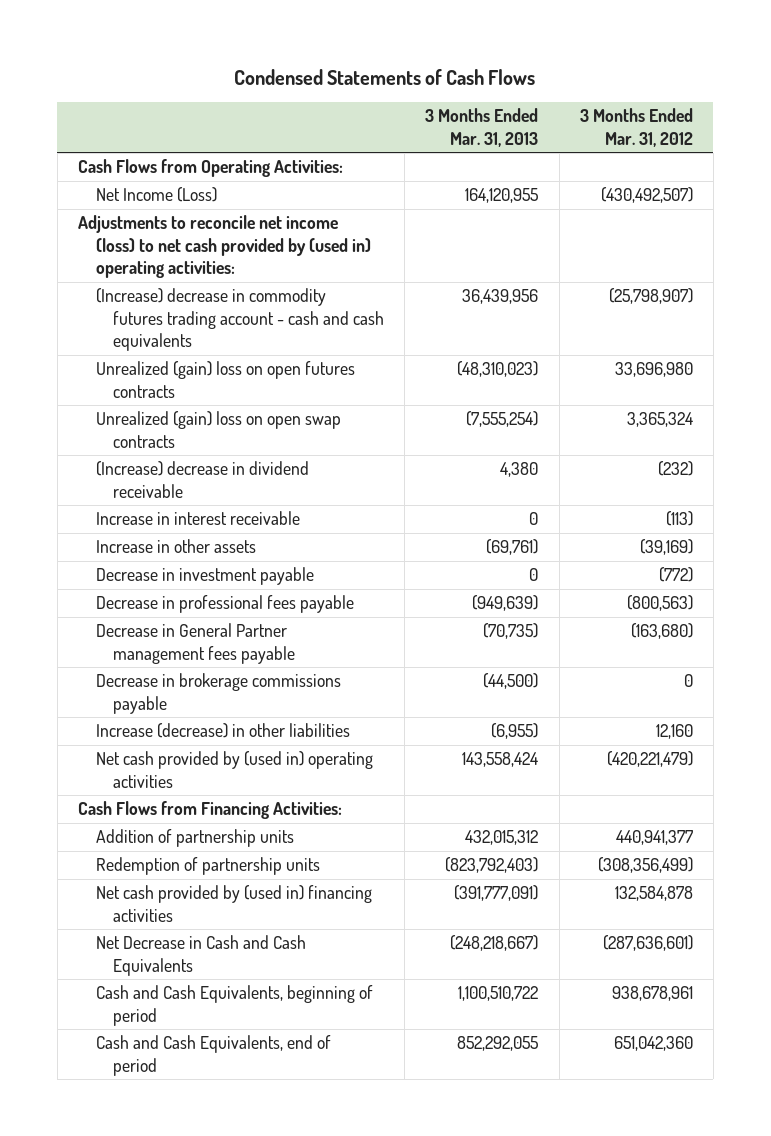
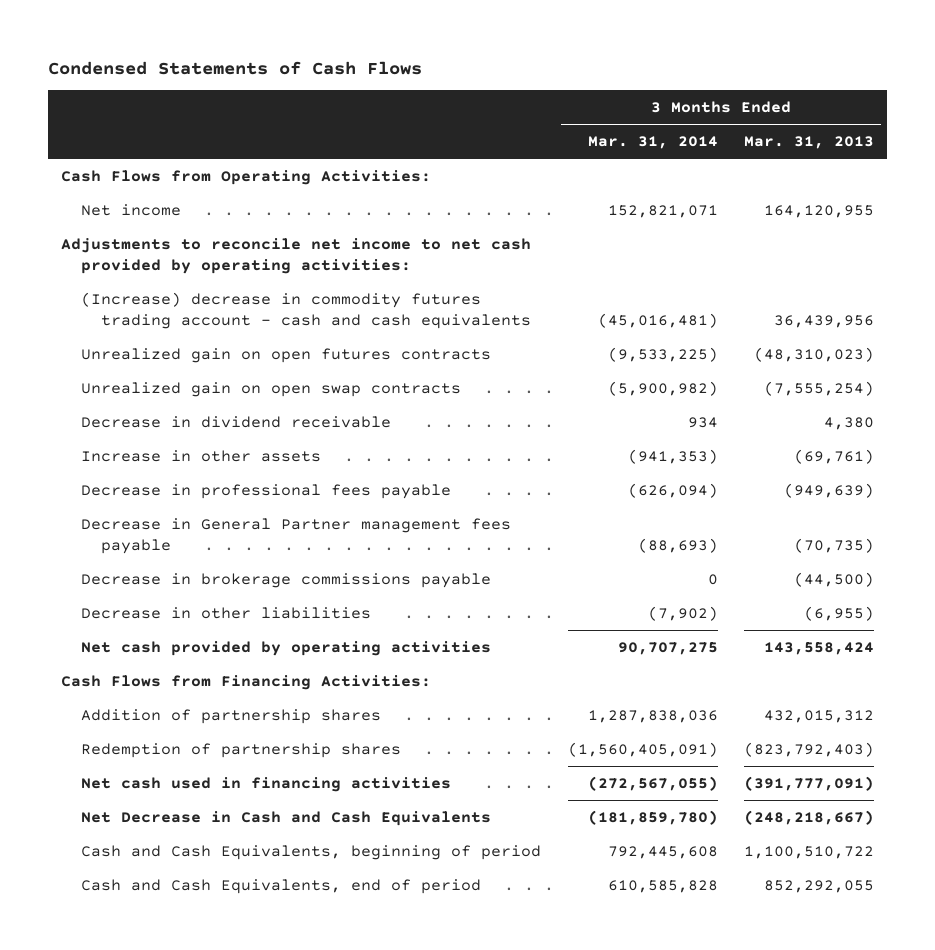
[579,108,693,147] 3 Months Ended Mar. 31, 2012 -> none
none -> [587,136,718,150] Mar. 31, 2014
[95,187,217,203] Net Income (Loss) -> [81,203,182,216] Net income
[78,215,371,279] Adjustments to reconcile net income (loss) to net cash provided by (used in) operating activities: -> [61,237,532,275] Adjustments to reconcile net income to net cash provided by operating activities:
[95,511,300,526] Increase in interest receivable -> none
[95,361,355,398] Unrealized (gain) loss on open futures contracts -> [81,347,492,363] Unrealized gain on open futures contracts
[95,411,341,448] Unrealized (gain) loss on open swap contracts -> [81,381,462,397] Unrealized gain on open swap contracts
[95,461,309,498] (Increase) decrease in dividend receivable -> [81,415,392,428] Decrease in dividend receivable
[95,567,314,586] Decrease in investment payable -> none
[95,723,350,739] Increase (decrease) in other liabilities -> [81,606,372,619] Decrease in other liabilities
[95,751,373,788] Net cash provided by (used in) operating activities -> [81,640,492,656] Net cash provided by operating activities
[95,829,294,848] Addition of partnership units -> [81,708,382,724] Addition of partnership shares
[95,857,320,876] Redemption of partnership units -> [81,742,402,758] Redemption of partnership shares
[95,885,372,922] Net cash provided by (used in) financing activities -> [81,776,452,792] Net cash used in financing activities

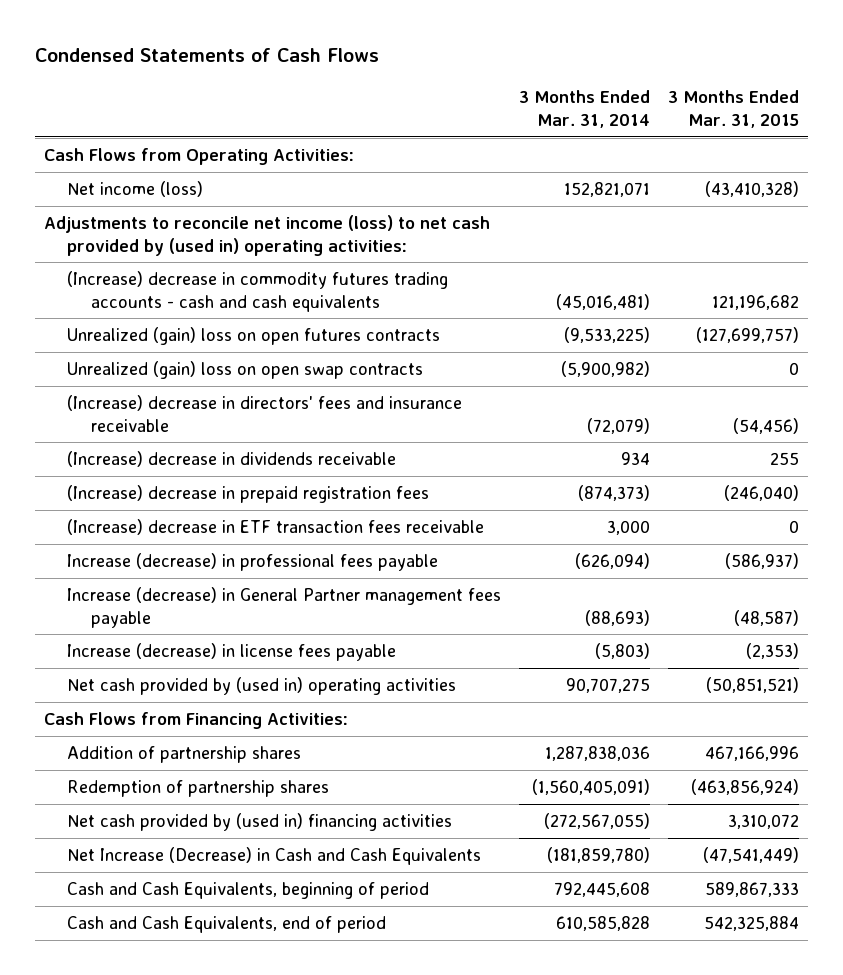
[744,136,875,150] Mar. 31, 2013 -> none
none -> [668,89,800,128] 3 Months Ended Mar. 31, 2015
[81,449,322,462] Increase in other assets -> none
[81,572,492,588] Decrease in brokerage commissions payable -> none
[81,606,372,619] Decrease in other liabilities -> none
[81,203,182,216] Net income -> [67,180,204,197] Net income (loss)
[61,237,532,275] Adjustments to reconcile net income to net cash provided by operating activities: -> [43,214,490,256] Adjustments to reconcile net income (loss) to net cash provided by (used in) operating activities:
[81,291,532,330] (Increase) decrease in commodity futures trading account - cash and cash equivalents -> [67,270,449,312] (Increase) decrease in commodity futures trading accounts - cash and cash equivalents
[81,347,492,363] Unrealized gain on open futures contracts -> [67,326,441,345] Unrealized (gain) loss on open futures contracts
[81,381,462,397] Unrealized gain on open swap contracts -> [67,360,424,379] Unrealized (gain) loss on open swap contracts
none -> [67,394,463,432] (Increase) decrease in directors' fees and insurance receivable
[81,415,392,428] Decrease in dividend receivable -> [67,450,397,467] (Increase) decrease in dividends receivable
none -> [67,484,430,503] (Increase) decrease in prepaid registration fees
none -> [67,518,485,535] (Increase) decrease in ETF transaction fees receivable
[81,483,452,499] Decrease in professional fees payable -> [67,552,439,571] Increase (decrease) in professional fees payable
[81,517,512,555] Decrease in General Partner management fees payable -> [67,586,502,628] Increase (decrease) in General Partner management fees payable
none -> [67,642,397,661] Increase (decrease) in license fees payable
[81,640,492,656] Net cash provided by operating activities -> [67,676,457,695] Net cash provided by (used in) operating activities
[81,776,452,792] Net cash used in financing activities -> [67,812,453,831] Net cash provided by (used in) financing activities
[81,810,492,826] Net Decrease in Cash and Cash Equivalents -> [67,846,482,865] Net Increase (Decrease) in Cash and Cash Equivalents

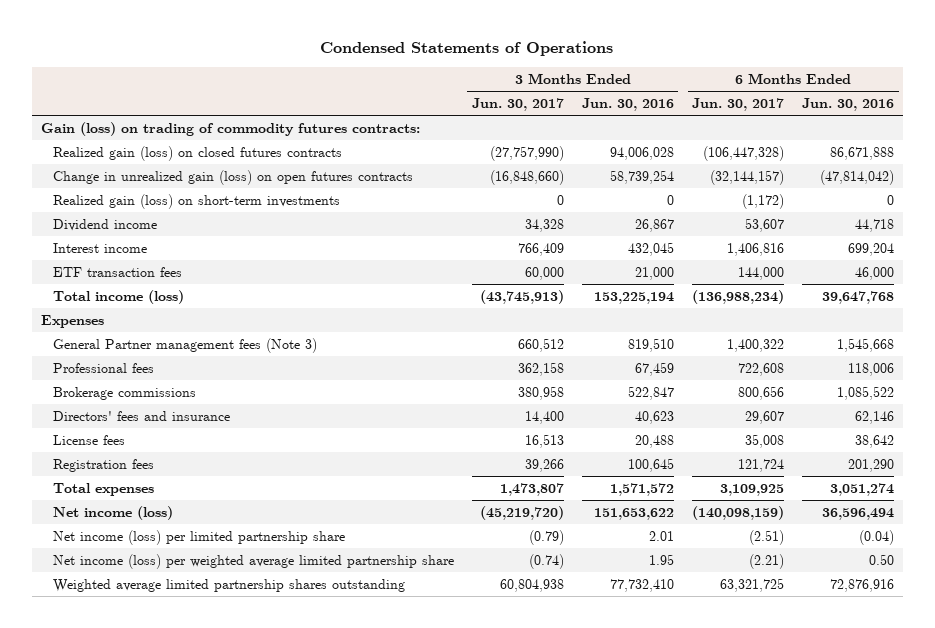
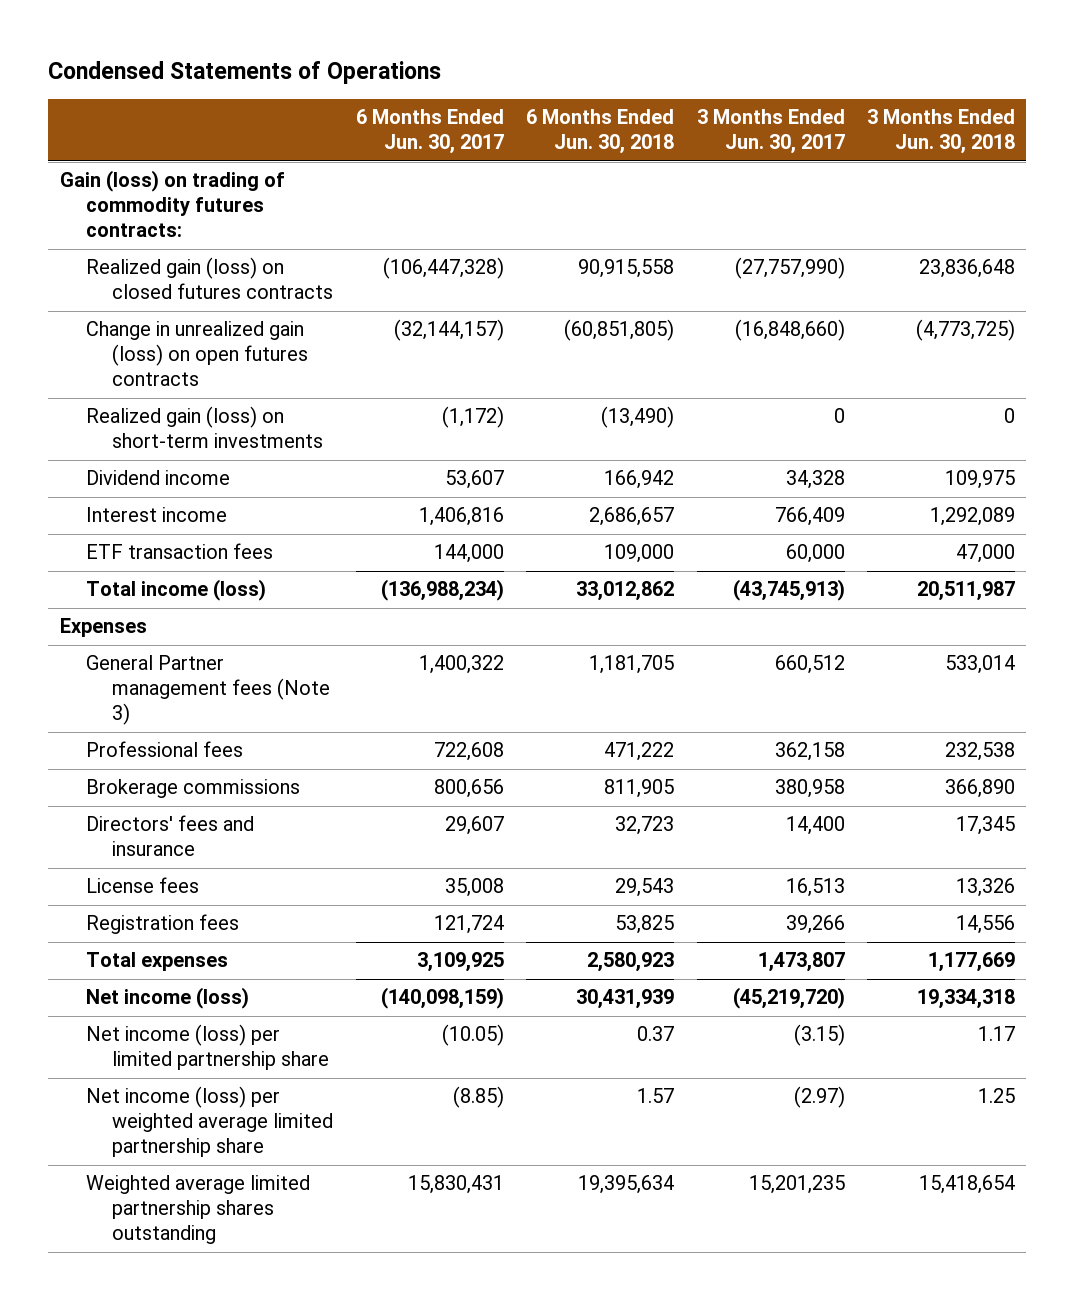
[581,98,674,112] Jun. 30, 2016 -> none
[802,98,895,112] Jun. 30, 2016 -> none
none -> [526,109,675,155] 6 Months Ended Jun. 30, 2018
none -> [866,109,1015,155] 3 Months Ended Jun. 30, 2018
[528,529,564,545] (0.79) -> [793,1024,845,1047] (3.15)
[749,529,785,545] (2.51) -> [441,1024,504,1047] (10.05)
[528,553,564,569] (0.74) -> [793,1086,845,1109] (2.97)
[749,553,785,569] (2.21) -> [452,1086,504,1109] (8.85)
[499,578,564,592] 60,804,938 -> [748,1175,845,1195] 15,201,235
[720,577,785,592] 63,321,725 -> [407,1175,504,1195] 15,830,431

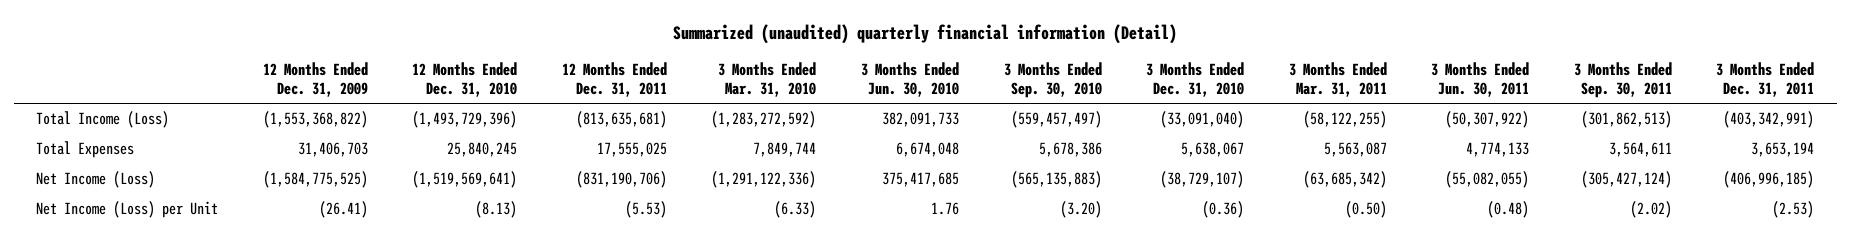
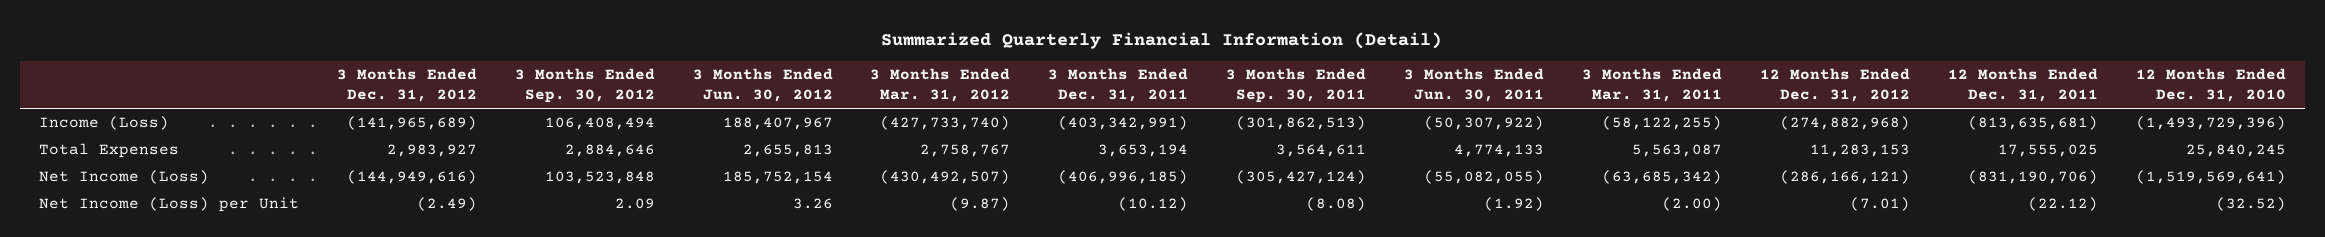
[673,23,1178,44] Summarized (unaudited) quarterly financial information (Detail) -> [881,31,1443,49] Summarized Quarterly Financial Information (Detail)
[262,61,368,98] 12 Months Ended Dec. 31, 2009 -> none
[718,61,817,98] 3 Months Ended Mar. 31, 2010 -> none
[861,61,960,98] 3 Months Ended Jun. 30, 2010 -> none
[1003,61,1102,99] 3 Months Ended Sep. 30, 2010 -> none
[1146,61,1245,98] 3 Months Ended Dec. 31, 2010 -> none
none -> [336,68,477,103] 3 Months Ended Dec. 31, 2012
none -> [514,68,655,104] 3 Months Ended Sep. 30, 2012
none -> [692,68,833,103] 3 Months Ended Jun. 30, 2012
none -> [870,68,1011,103] 3 Months Ended Mar. 31, 2012
none -> [1760,68,1911,103] 12 Months Ended Dec. 31, 2012
[36,111,170,129] Total Income (Loss) -> [38,116,169,131] Income (Loss)
[475,201,518,219] (8.13) -> [2216,197,2287,212] (32.52)
[624,201,667,219] (5.53) -> [2028,197,2099,212] (22.12)
[1344,201,1387,219] (0.50) -> [1662,197,1723,212] (2.00)
[1487,201,1530,219] (0.48) -> [1484,197,1545,212] (1.92)
[1629,201,1672,219] (2.02) -> [1306,197,1367,212] (8.08)
[1772,201,1815,219] (2.53) -> [1118,197,1189,212] (10.12)

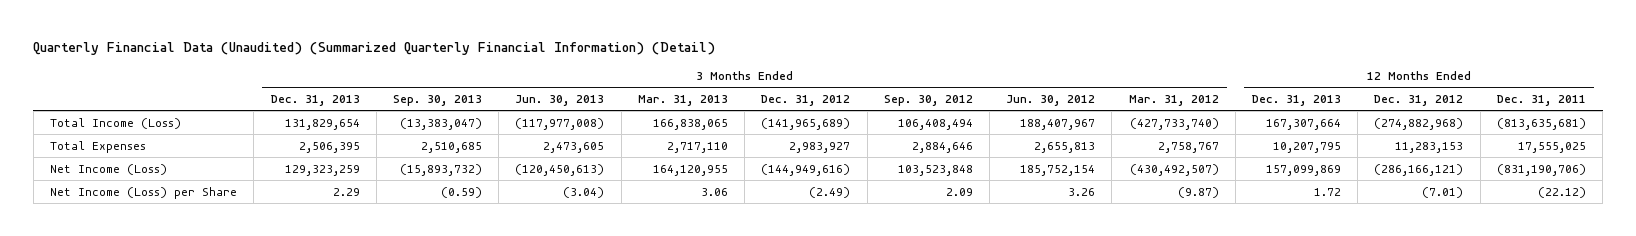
[881,31,1443,49] Summarized Quarterly Financial Information (Detail) -> [33,42,716,56] Quarterly Financial Data (Unaudited) (Summarized Quarterly Financial Information) (Detail)
[1048,68,1189,103] 3 Months Ended Dec. 31, 2011 -> none
[1226,68,1367,104] 3 Months Ended Sep. 30, 2011 -> none
[1404,68,1545,103] 3 Months Ended Jun. 30, 2011 -> none
[1582,68,1723,103] 3 Months Ended Mar. 31, 2011 -> none
[2136,68,2287,103] 12 Months Ended Dec. 31, 2010 -> none
none -> [270,94,360,106] Dec. 31, 2013
none -> [393,94,483,106] Sep. 30, 2013
none -> [515,94,605,106] Jun. 30, 2013
none -> [637,94,728,106] Mar. 31, 2013
none -> [1252,94,1342,106] Dec. 31, 2013
[38,116,169,131] Income (Loss) -> [50,117,182,129] Total Income (Loss)
[38,197,299,213] Net Income (Loss) per Unit -> [50,186,238,199] Net Income (Loss) per Share

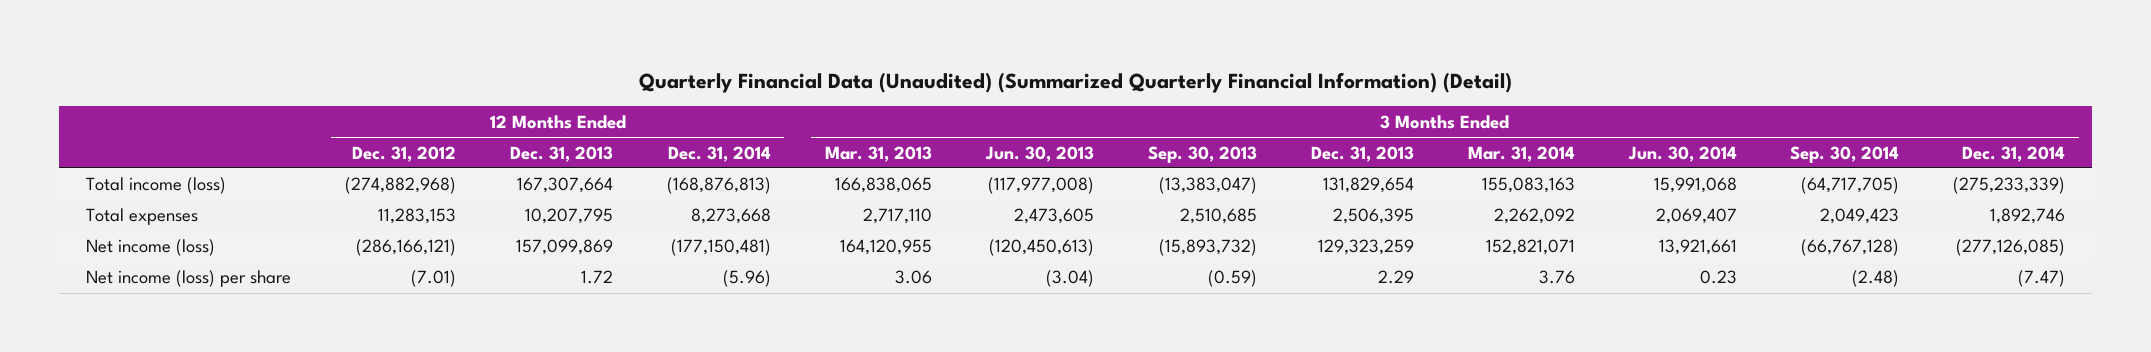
[761,94,851,106] Dec. 31, 2012 -> none
[883,94,973,106] Sep. 30, 2012 -> none
[1006,94,1096,106] Jun. 30, 2012 -> none
[1128,94,1219,106] Mar. 31, 2012 -> none
[1496,94,1586,106] Dec. 31, 2011 -> none
none -> [667,145,771,162] Dec. 31, 2014
none -> [1467,145,1575,162] Mar. 31, 2014
none -> [1627,145,1737,162] Jun. 30, 2014
none -> [1790,145,1900,163] Sep. 30, 2014
none -> [1962,145,2066,162] Dec. 31, 2014
[50,117,182,129] Total Income (Loss) -> [85,177,226,195] Total income (loss)
[50,140,147,153] Total Expenses -> [85,208,198,226] Total expenses
[50,163,168,175] Net Income (Loss) -> [85,239,215,257] Net income (loss)
[50,186,238,199] Net Income (Loss) per Share -> [85,270,291,288] Net income (loss) per share

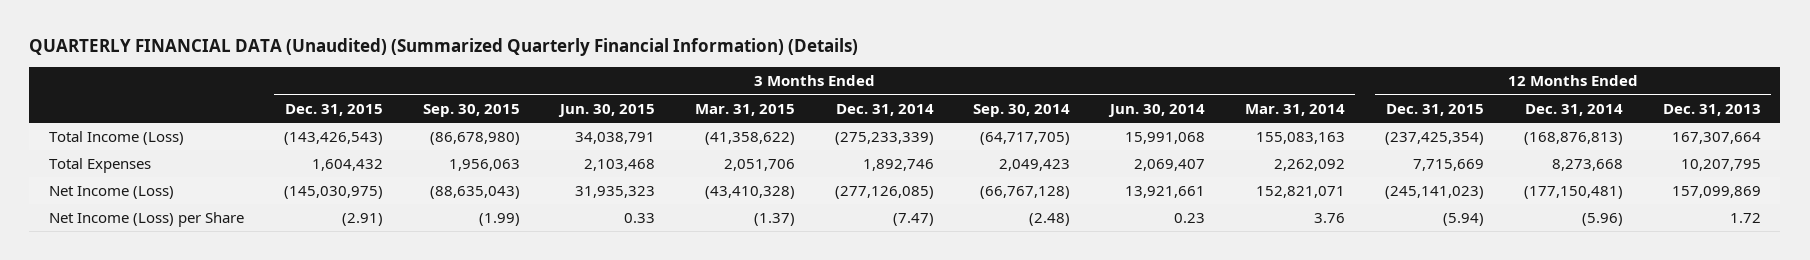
[638,71,1512,93] Quarterly Financial Data (Unaudited) (Summarized Quarterly Financial Information) (Detail) -> [29,38,859,57] QUARTERLY FINANCIAL DATA (Unaudited) (Summarized Quarterly Financial Information) (Details)
[351,145,456,162] Dec. 31, 2012 -> none
[824,145,932,162] Mar. 31, 2013 -> none
[984,145,1094,162] Jun. 30, 2013 -> none
[1147,145,1257,163] Sep. 30, 2013 -> none
[1310,145,1414,162] Dec. 31, 2013 -> none
none -> [285,103,384,116] Dec. 31, 2015
none -> [422,103,520,117] Sep. 30, 2015
none -> [557,103,655,117] Jun. 30, 2015
none -> [694,103,795,116] Mar. 31, 2015
none -> [1385,103,1484,116] Dec. 31, 2015
[85,177,226,195] Total income (loss) -> [49,131,185,146] Total Income (Loss)
[85,208,198,226] Total expenses -> [49,158,152,174] Total Expenses
[85,239,215,257] Net income (loss) -> [49,186,175,200] Net Income (Loss)
[85,270,291,288] Net income (loss) per share -> [49,212,245,228] Net Income (Loss) per Share

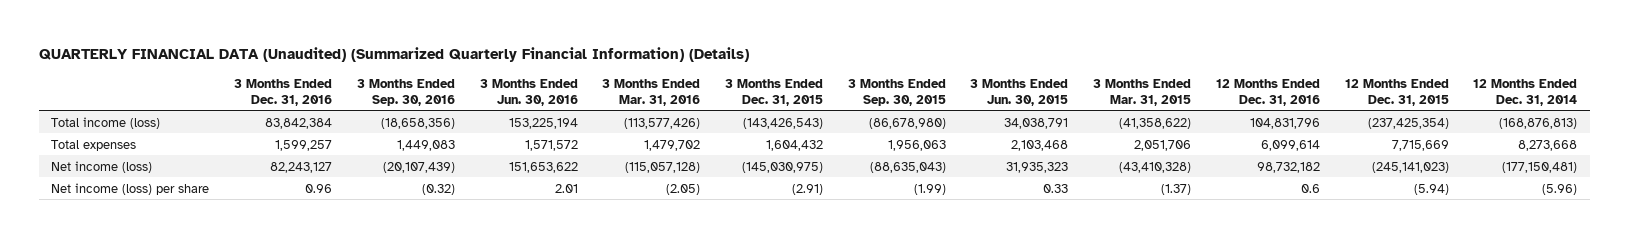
[835,103,934,116] Dec. 31, 2014 -> none
[973,103,1071,117] Sep. 30, 2014 -> none
[1108,103,1206,117] Jun. 30, 2014 -> none
[1245,103,1346,116] Mar. 31, 2014 -> none
[1662,103,1761,116] Dec. 31, 2013 -> none
none -> [234,79,333,106] 3 Months Ended Dec. 31, 2016
none -> [356,79,455,106] 3 Months Ended Sep. 30, 2016
none -> [479,79,578,106] 3 Months Ended Jun. 30, 2016
none -> [602,79,701,106] 3 Months Ended Mar. 31, 2016
none -> [1215,79,1320,106] 12 Months Ended Dec. 31, 2016
[49,131,185,146] Total Income (Loss) -> [51,116,161,129] Total income (loss)
[49,158,152,174] Total Expenses -> [51,139,137,151] Total expenses
[49,186,175,200] Net Income (Loss) -> [51,160,153,173] Net income (loss)
[49,212,245,228] Net Income (Loss) per Share -> [51,182,210,195] Net income (loss) per share

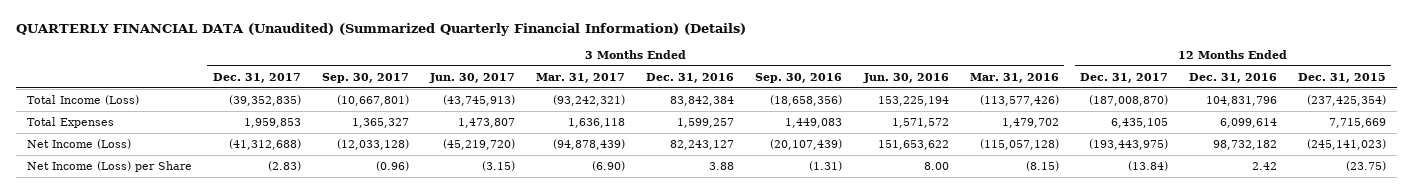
[724,79,823,106] 3 Months Ended Dec. 31, 2015 -> none
[847,79,946,106] 3 Months Ended Sep. 30, 2015 -> none
[970,79,1069,106] 3 Months Ended Jun. 30, 2015 -> none
[1093,79,1192,106] 3 Months Ended Mar. 31, 2015 -> none
[1473,79,1578,106] 12 Months Ended Dec. 31, 2014 -> none
none -> [212,72,301,83] Dec. 31, 2017
none -> [321,72,409,83] Sep. 30, 2017
none -> [428,72,515,83] Jun. 30, 2017
none -> [536,72,626,83] Mar. 31, 2017
none -> [1079,72,1168,83] Dec. 31, 2017
[51,116,161,129] Total income (loss) -> [26,94,139,105] Total Income (Loss)
[51,139,137,151] Total expenses -> [26,116,114,128] Total Expenses
[51,160,153,173] Net income (loss) -> [26,138,131,149] Net Income (Loss)
[51,182,210,195] Net income (loss) per share -> [26,160,192,172] Net Income (Loss) per Share
[305,183,333,193] 0.96 -> [709,161,735,170] 3.88
[421,183,455,195] (0.32) -> [809,160,843,171] (1.31)
[554,183,578,193] 2.01 -> [923,161,949,170] 8.00
[666,183,701,195] (2.05) -> [1025,160,1059,171] (8.15)
[1300,183,1320,193] 0.6 -> [1251,161,1277,170] 2.42
[1413,183,1449,195] (5.94) -> [1346,160,1387,171] (23.75)

